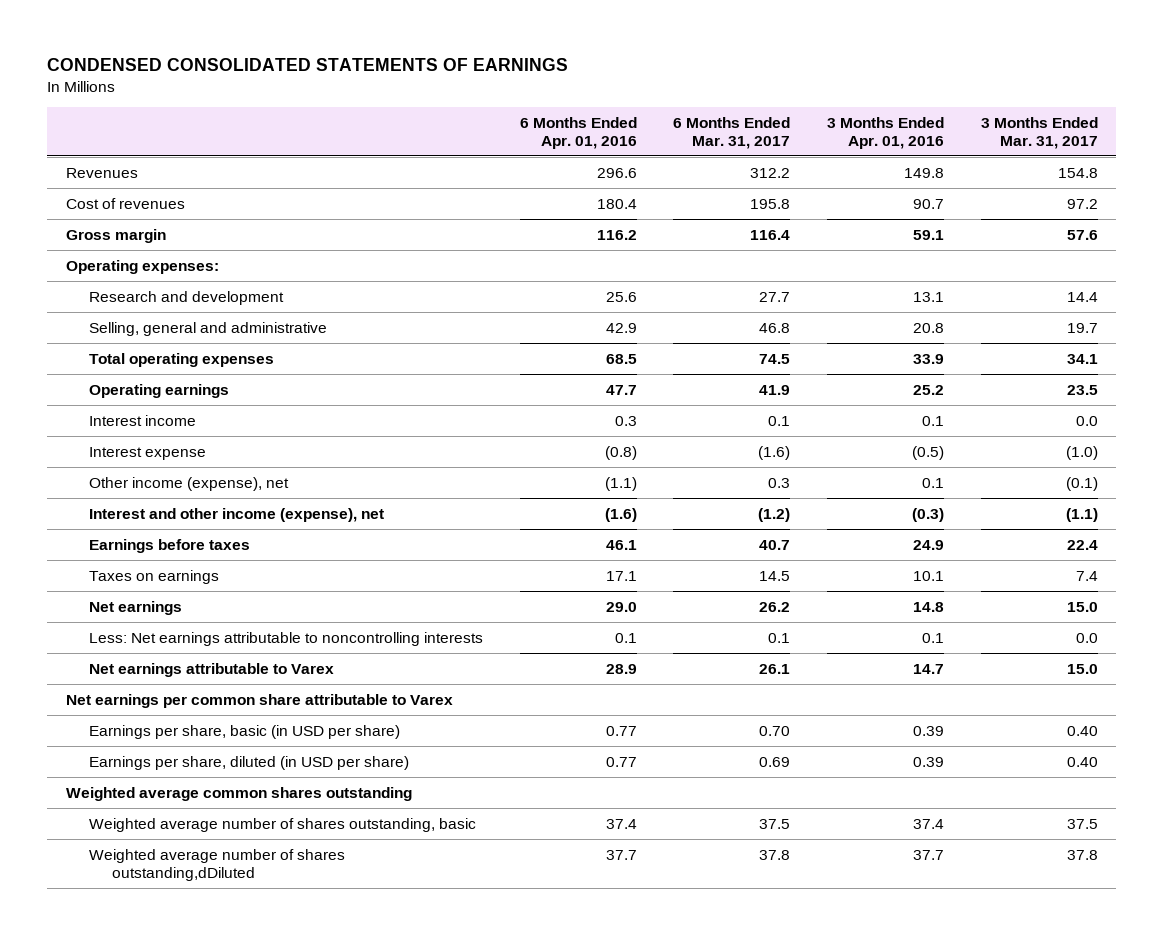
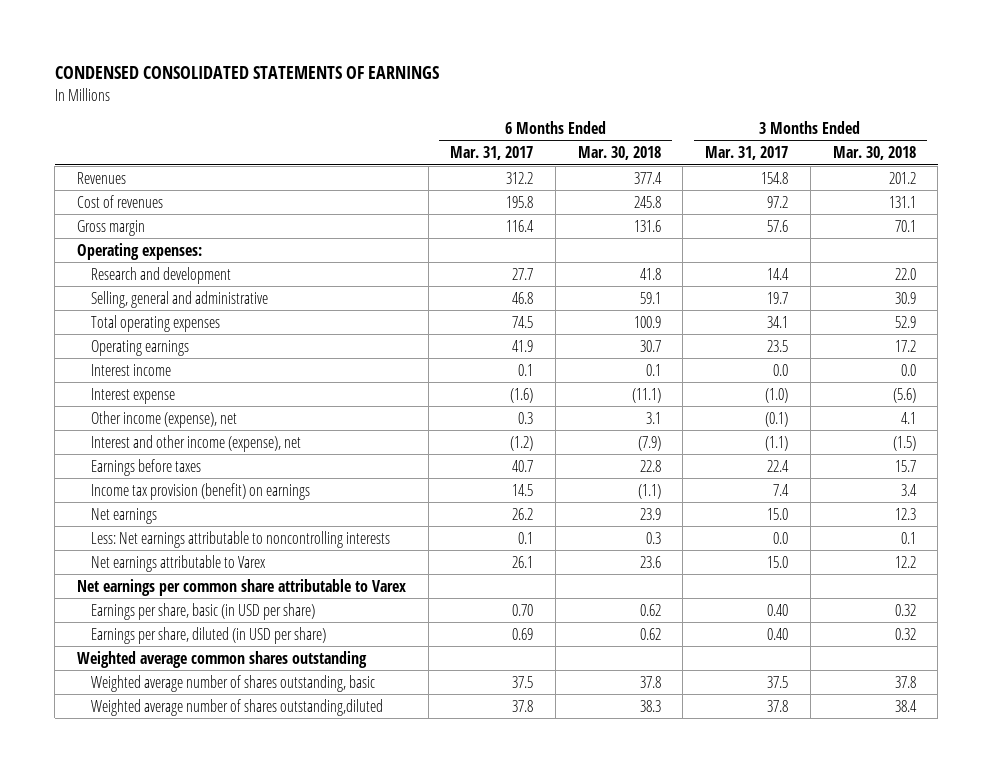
[519,116,637,149] 6 Months Ended Apr. 01, 2016 -> none
[827,116,945,149] 3 Months Ended Apr. 01, 2016 -> none
none -> [577,146,661,161] Mar. 30, 2018
none -> [832,146,916,161] Mar. 30, 2018
[89,569,220,584] Taxes on earnings -> [91,482,311,500] Income tax provision (benefit) on earnings
[89,848,346,881] Weighted average number of shares outstanding,dDiluted -> [91,698,384,716] Weighted average number of shares outstanding,diluted

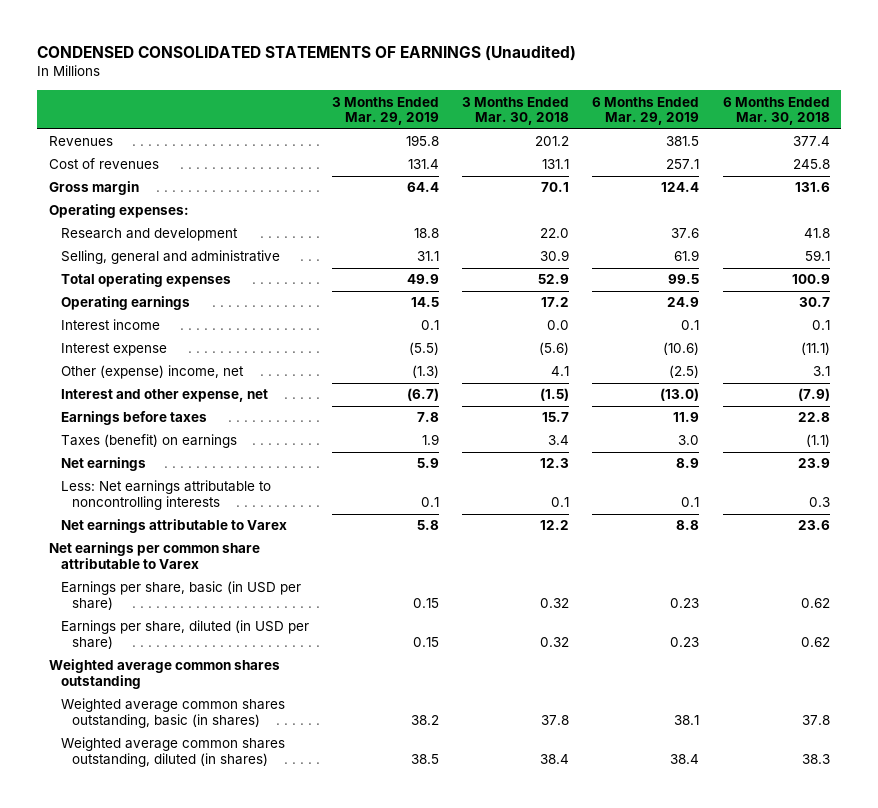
[54,66,439,80] CONDENSED CONSOLIDATED STATEMENTS OF EARNINGS -> [37,45,577,62] CONDENSED CONSOLIDATED STATEMENTS OF EARNINGS (Unaudited)
[450,146,534,161] Mar. 31, 2017 -> none
[705,146,789,161] Mar. 31, 2017 -> none
none -> [331,96,439,126] 3 Months Ended Mar. 29, 2019
none -> [592,96,700,126] 6 Months Ended Mar. 29, 2019
[91,410,238,428] Other income (expense), net -> [60,365,244,380] Other (expense) income, net
[91,434,302,452] Interest and other income (expense), net -> [60,389,268,403] Interest and other expense, net
[91,482,311,500] Income tax provision (benefit) on earnings -> [60,434,237,449] Taxes (benefit) on earnings
[91,674,376,692] Weighted average number of shares outstanding, basic -> [60,698,285,729] Weighted average common shares outstanding, basic (in shares)
[91,698,384,716] Weighted average number of shares outstanding,diluted -> [60,737,285,768] Weighted average common shares outstanding, diluted (in shares)

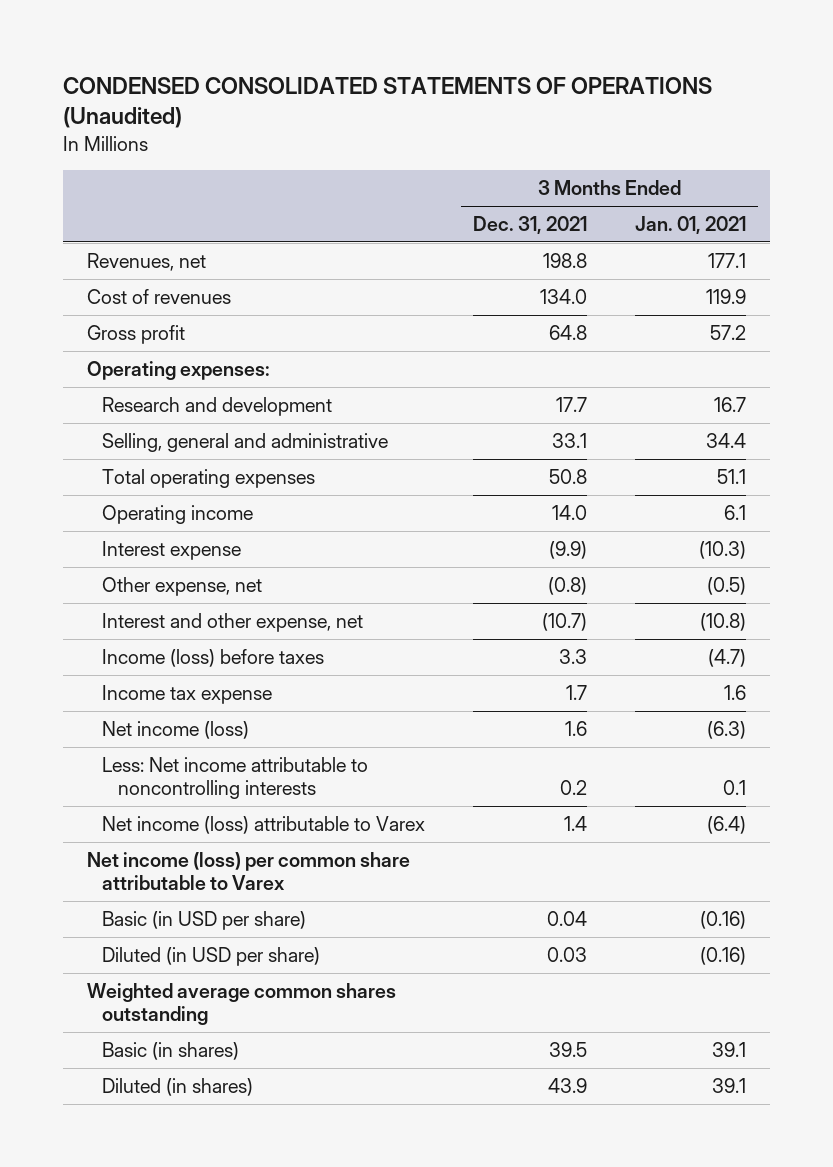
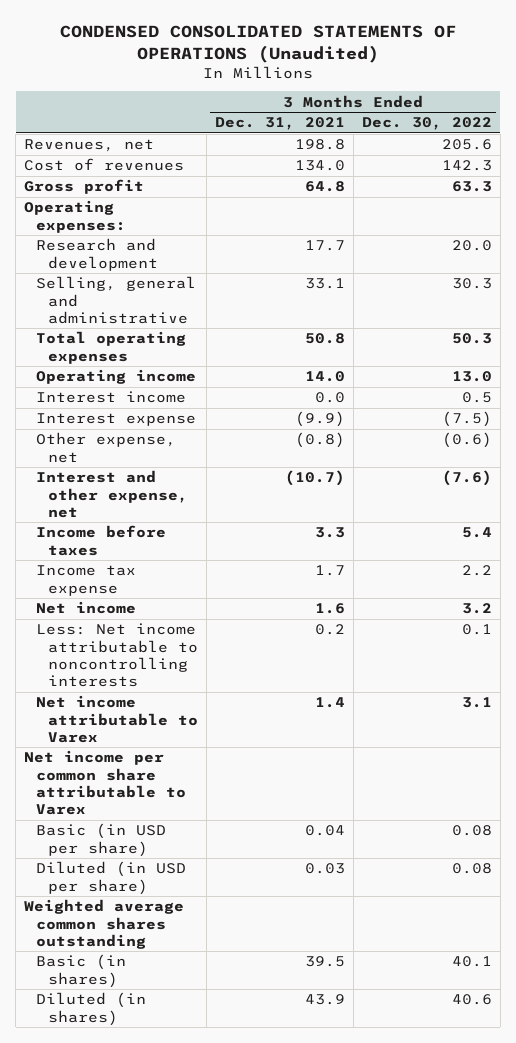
[634,216,746,235] Jan. 01, 2021 -> none
none -> [361,117,492,131] Dec. 30, 2022
none -> [36,391,187,404] Interest income
[102,649,325,668] Income (loss) before taxes -> [36,525,167,556] Income before taxes
[102,721,250,740] Net income (loss) -> [36,601,137,615] Net income
[102,816,426,835] Net income (loss) attributable to Varex -> [36,695,198,743] Net income attributable to Varex
[87,852,411,890] Net income (loss) per common share attributable to Varex -> [24,750,187,816] Net income per common share attributable to Varex

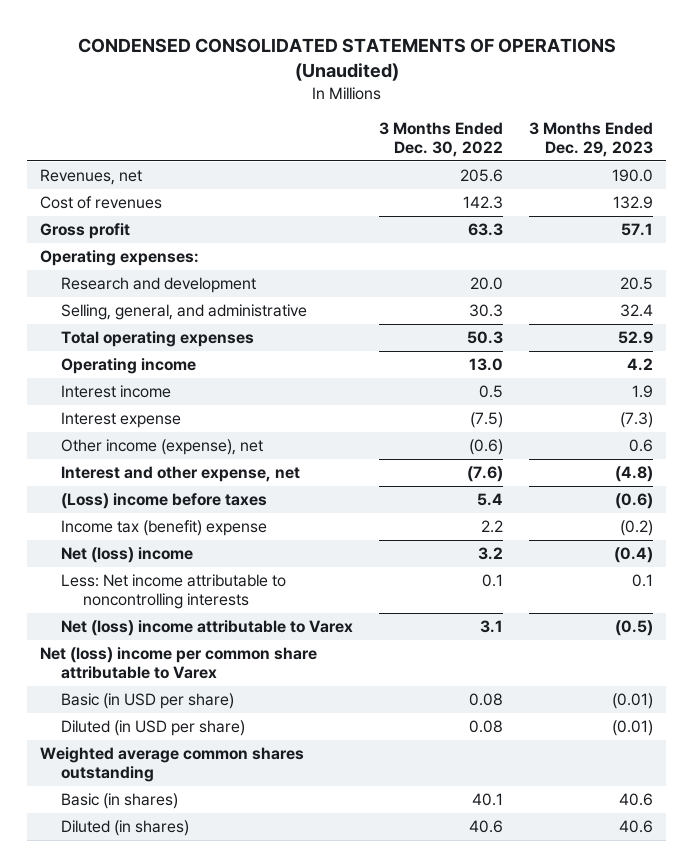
[214,117,345,131] Dec. 31, 2021 -> none
none -> [529,122,654,157] 3 Months Ended Dec. 29, 2023
[36,276,197,324] Selling, general and administrative -> [61,304,308,321] Selling, general, and administrative
[36,432,177,463] Other expense, net -> [61,439,264,456] Other income (expense), net
[36,525,167,556] Income before taxes -> [61,493,268,510] (Loss) income before taxes
[36,565,137,596] Income tax expense -> [61,520,268,537] Income tax (benefit) expense
[36,601,137,615] Net income -> [61,547,194,564] Net (loss) income
[36,695,198,743] Net income attributable to Varex -> [61,620,354,637] Net (loss) income attributable to Varex
[24,750,187,816] Net income per common share attributable to Varex -> [40,647,318,679] Net (loss) income per common share attributable to Varex

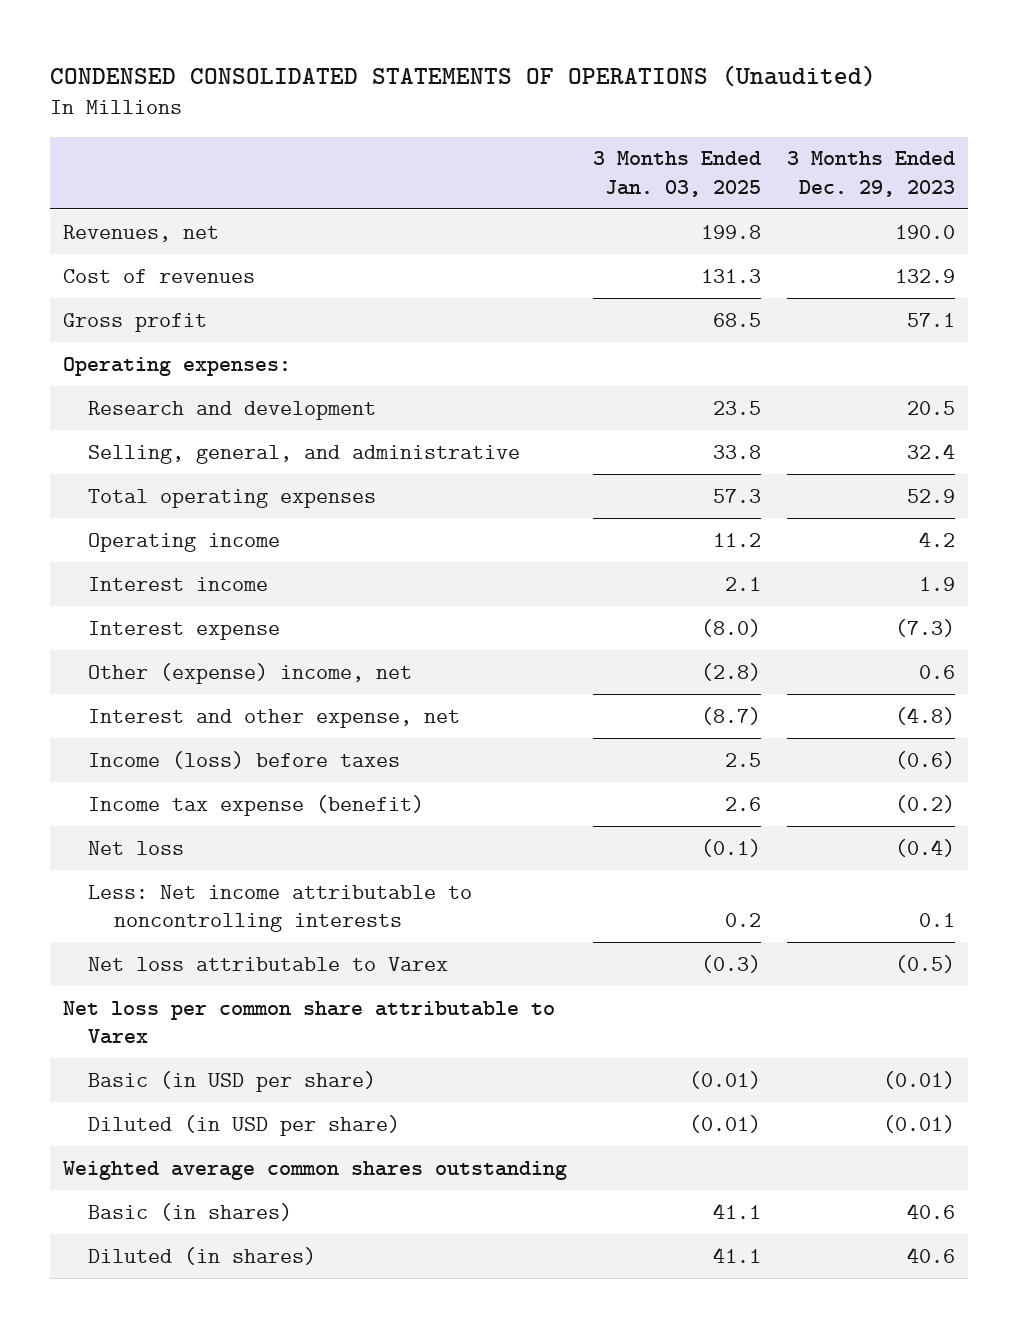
[379,122,504,157] 3 Months Ended Dec. 30, 2022 -> none
none -> [592,151,761,197] 3 Months Ended Jan. 03, 2025
[61,439,264,456] Other income (expense), net -> [88,662,413,684] Other (expense) income, net
[61,493,268,510] (Loss) income before taxes -> [88,750,401,769] Income (loss) before taxes
[61,520,268,537] Income tax (benefit) expense -> [88,794,425,816] Income tax expense (benefit)
[61,547,194,564] Net (loss) income -> [88,840,185,855] Net loss
[61,620,354,637] Net (loss) income attributable to Varex -> [88,956,449,971] Net loss attributable to Varex
[40,647,318,679] Net (loss) income per common share attributable to Varex -> [62,1000,555,1044] Net loss per common share attributable to Varex

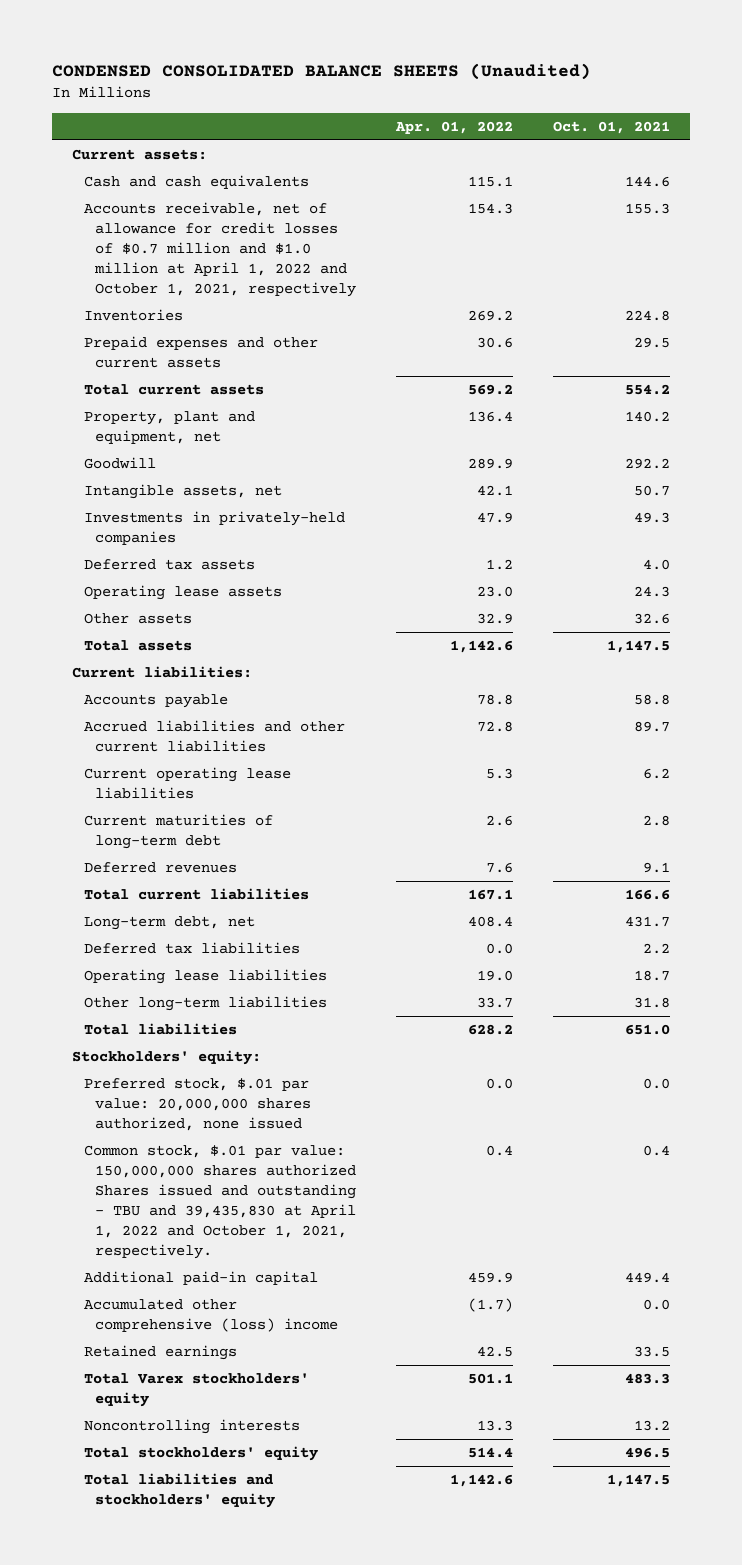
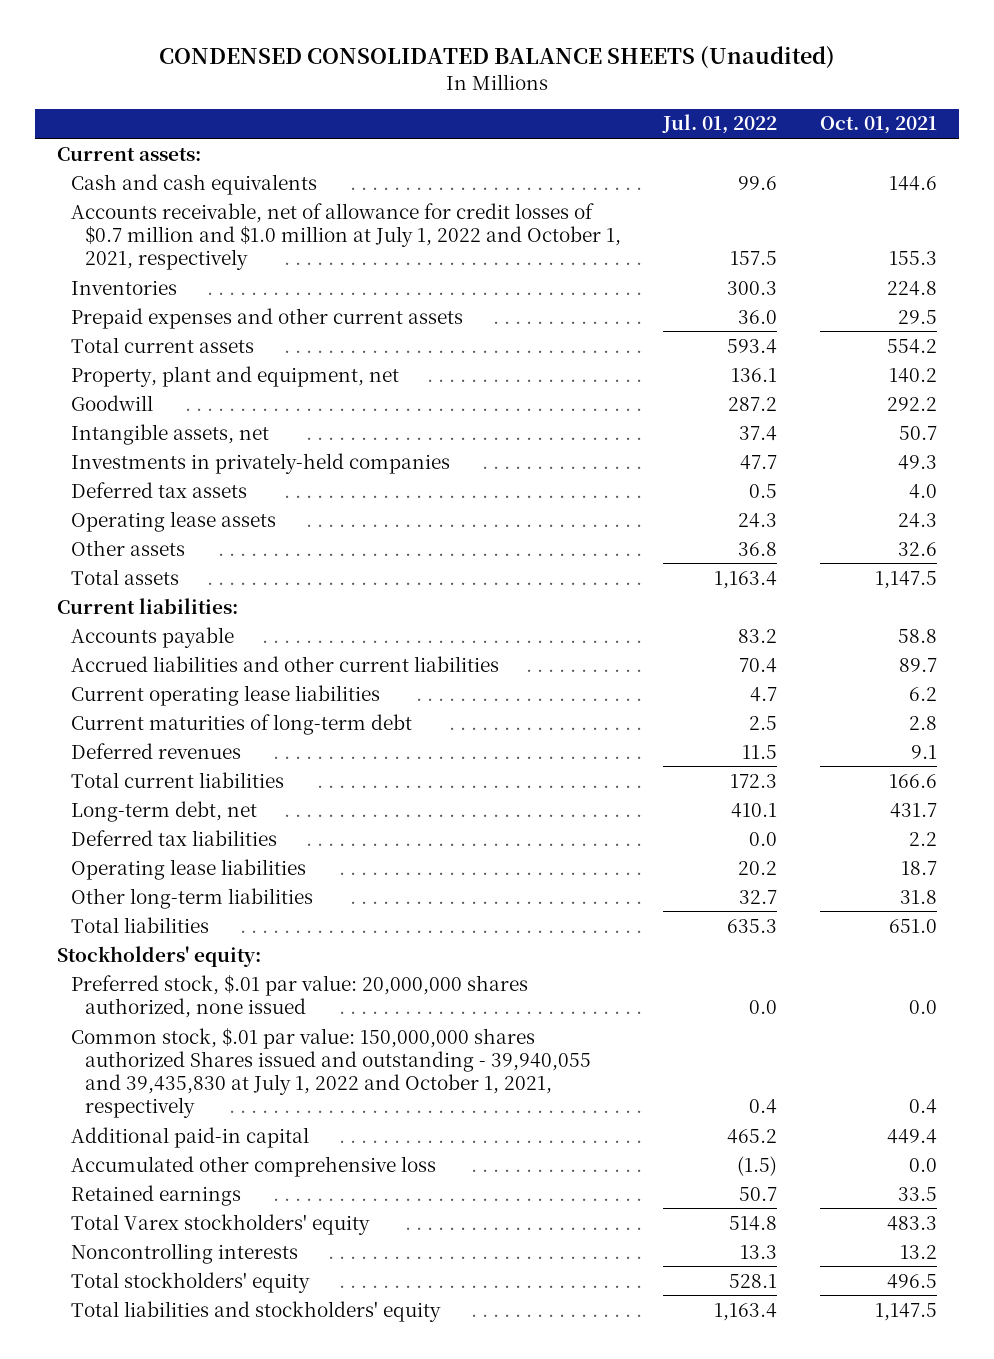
[395,120,514,134] Apr. 01, 2022 -> none
none -> [662,114,778,135] Jul. 01, 2022
[83,201,357,297] Accounts receivable, net of allowance for credit losses of $0.7 million and $1.0 million at April 1, 2022 and October 1, 2021, respectively -> [70,202,621,270] Accounts receivable, net of allowance for credit losses of $0.7 million and $1.0 million at July 1, 2022 and October 1, 2021, respectively
[83,1144,357,1259] Common stock, $.01 par value: 150,000,000 shares authorized Shares issued and outstanding - TBU and 39,435,830 at April 1, 2022 and October 1, 2021, respectively. -> [70,1027,591,1119] Common stock, $.01 par value: 150,000,000 shares authorized Shares issued and outstanding - 39,940,055 and 39,435,830 at July 1, 2022 and October 1, 2021, respectively
[83,1298,339,1332] Accumulated other comprehensive (loss) income -> [70,1155,436,1177] Accumulated other comprehensive loss

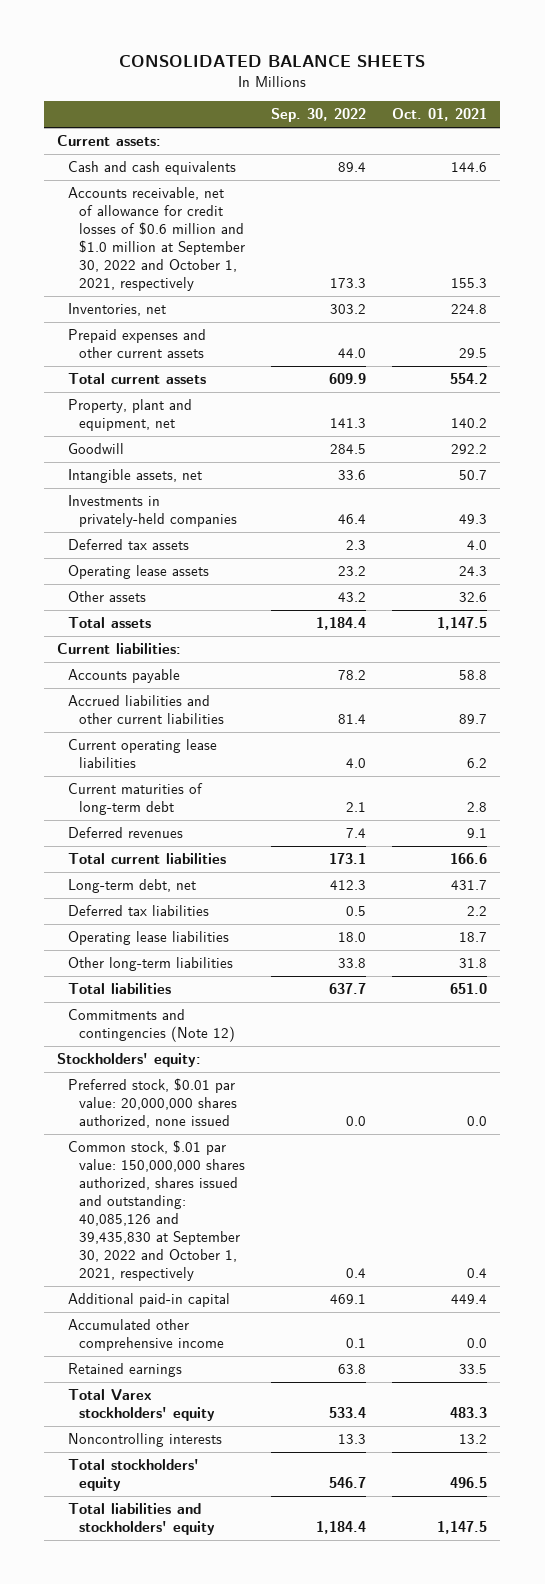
[159,46,836,70] CONDENSED CONSOLIDATED BALANCE SHEETS (Unaudited) -> [119,55,426,68] CONSOLIDATED BALANCE SHEETS
[662,114,778,135] Jul. 01, 2022 -> none
none -> [271,108,367,123] Sep. 30, 2022
[70,202,621,270] Accounts receivable, net of allowance for credit losses of $0.7 million and $1.0 million at July 1, 2022 and October 1, 2021, respectively -> [68,187,246,292] Accounts receivable, net of allowance for credit losses of $0.6 million and $1.0 million at September 30, 2022 and October 1, 2021, respectively
[70,279,177,295] Inventories -> [68,303,167,317] Inventories, net
none -> [68,1009,236,1043] Commitments and contingencies (Note 12)
[70,974,528,1018] Preferred stock, $.01 par value: 20,000,000 shares authorized, none issued -> [68,1078,238,1129] Preferred stock, $0.01 par value: 20,000,000 shares authorized, none issued
[70,1027,591,1119] Common stock, $.01 par value: 150,000,000 shares authorized Shares issued and outstanding - 39,940,055 and 39,435,830 at July 1, 2022 and October 1, 2021, respectively -> [68,1140,246,1282] Common stock, $.01 par value: 150,000,000 shares authorized, shares issued and outstanding: 40,085,126 and 39,435,830 at September 30, 2022 and October 1, 2021, respectively
[70,1155,436,1177] Accumulated other comprehensive loss -> [68,1319,225,1352] Accumulated other comprehensive income

